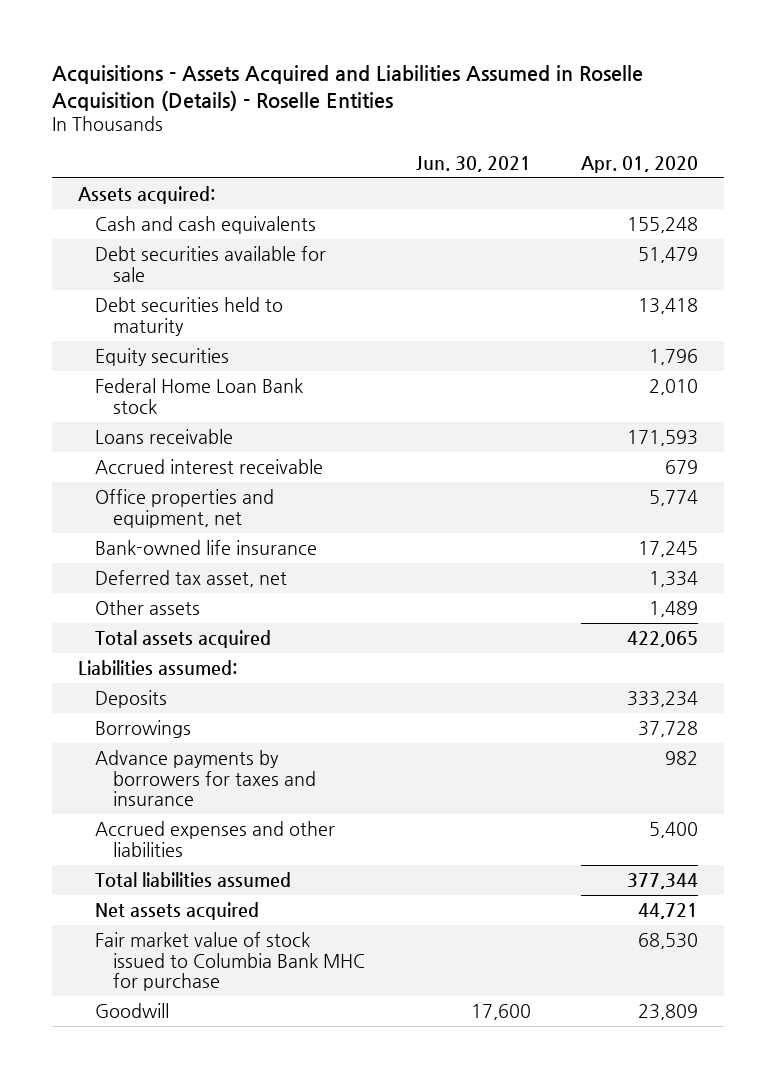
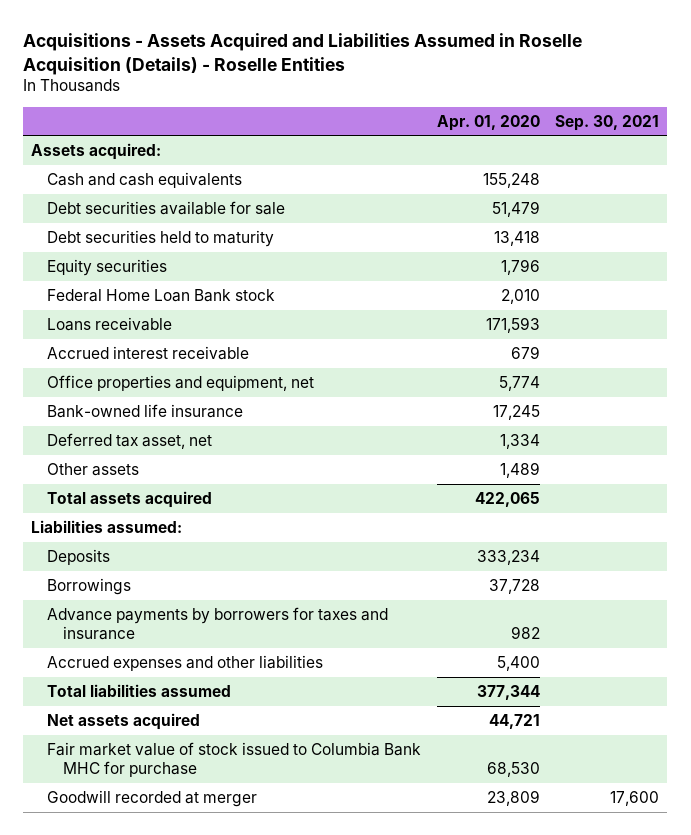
[415,155,531,172] Jun. 30, 2021 -> none
none -> [555,114,660,131] Sep. 30, 2021
[95,1003,170,1019] Goodwill -> [47,789,258,807] Goodwill recorded at merger

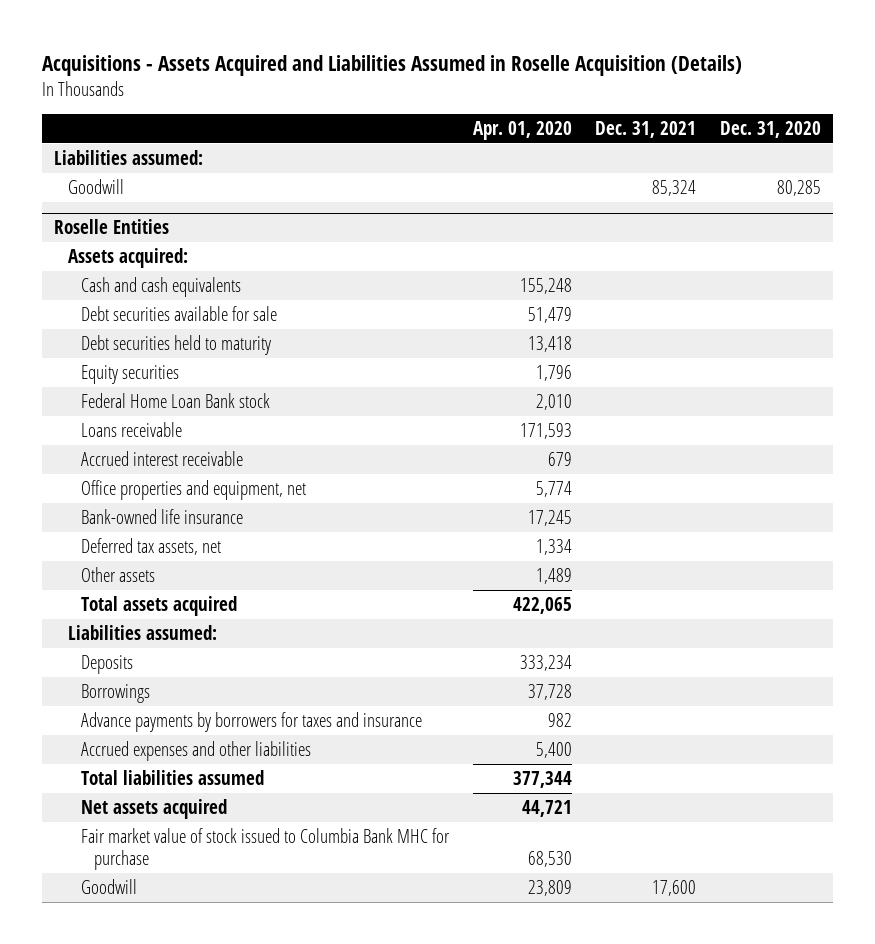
[23,33,583,75] Acquisitions - Assets Acquired and Liabilities Assumed in Roselle Acquisition (Details) - Roselle Entities -> [42,54,743,76] Acquisitions - Assets Acquired and Liabilities Assumed in Roselle Acquisition (Details)
[555,114,660,131] Sep. 30, 2021 -> none
none -> [595,120,697,138] Dec. 31, 2021
none -> [720,120,822,138] Dec. 31, 2020
none -> [54,150,204,166] Liabilities assumed:
none -> [67,179,124,195] Goodwill
none -> [54,219,170,235] Roselle Entities
[47,432,213,449] Deferred tax asset, net -> [80,538,221,556] Deferred tax assets, net
[47,789,258,807] Goodwill recorded at merger -> [80,879,137,895] Goodwill

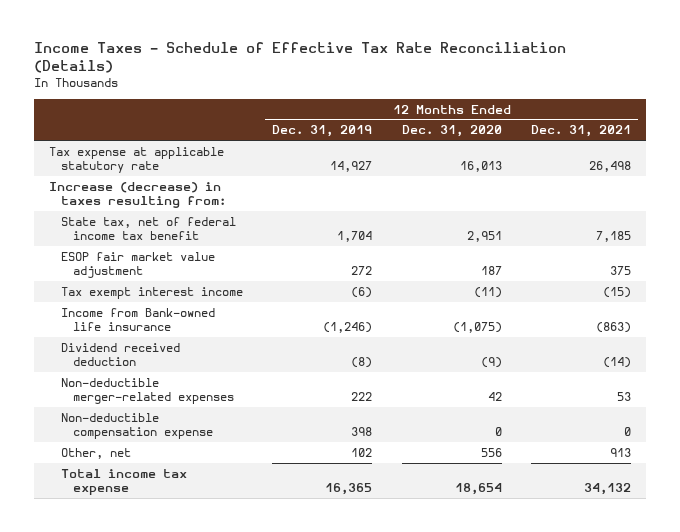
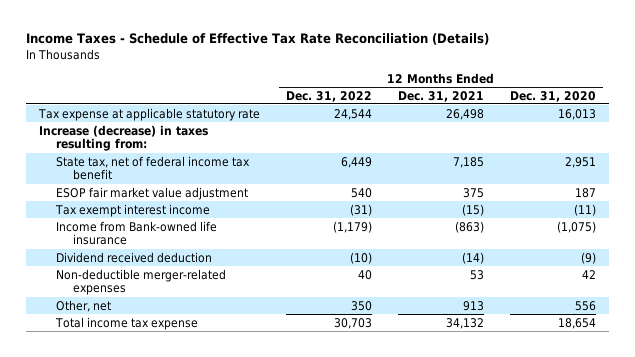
[272,125,373,138] Dec. 31, 2019 -> none
none -> [285,90,372,102] Dec. 31, 2022
[61,412,214,439] Non-deductible compensation expense -> none

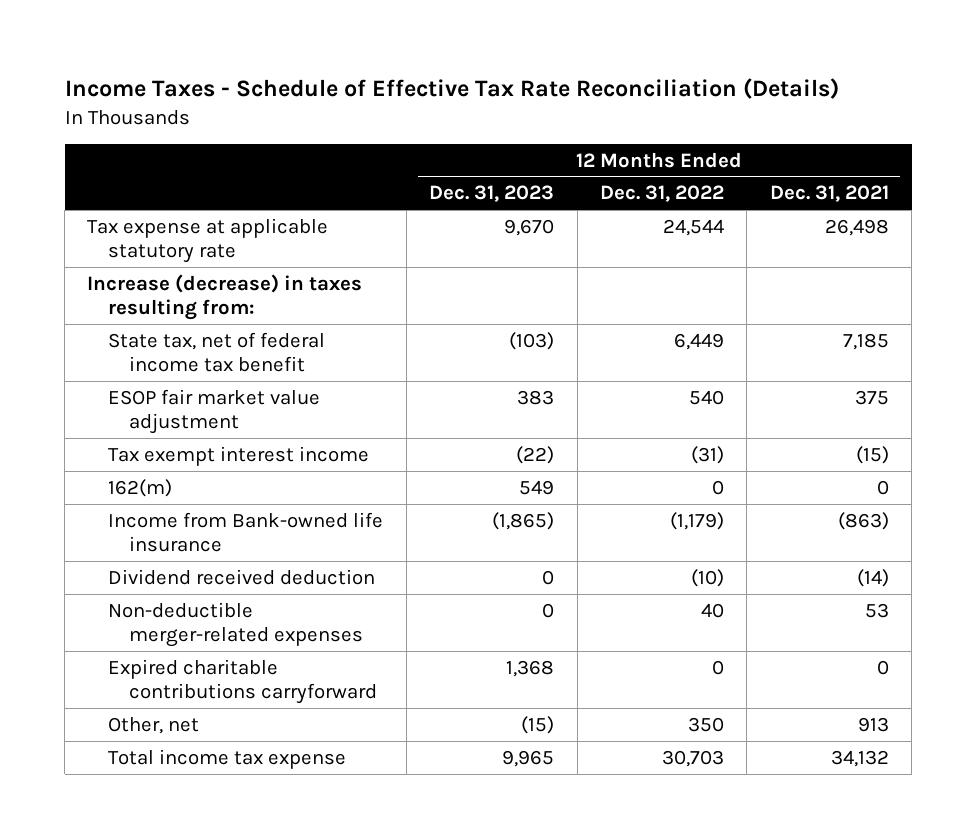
[509,90,596,102] Dec. 31, 2020 -> none
none -> [429,185,555,203] Dec. 31, 2023
none -> [108,478,173,497] 162(m)
none -> [108,658,378,705] Expired charitable contributions carryforward

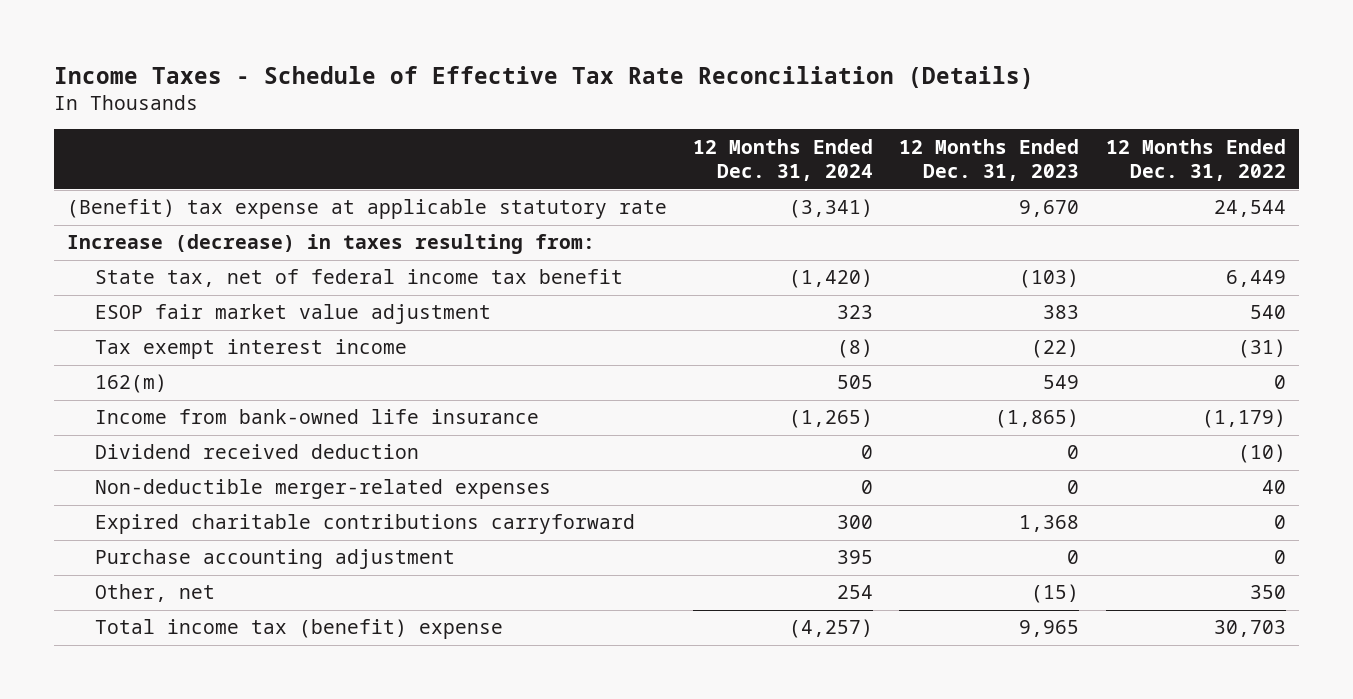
[769,185,889,203] Dec. 31, 2021 -> none
none -> [693,138,874,182] 12 Months Ended Dec. 31, 2024
[87,217,329,264] Tax expense at applicable statutory rate -> [66,199,667,220] (Benefit) tax expense at applicable statutory rate
[108,511,384,553] Income from Bank-owned life insurance -> [95,409,540,425] Income from bank-owned life insurance
none -> [95,549,456,570] Purchase accounting adjustment
[108,748,347,769] Total income tax expense -> [95,619,504,640] Total income tax (benefit) expense

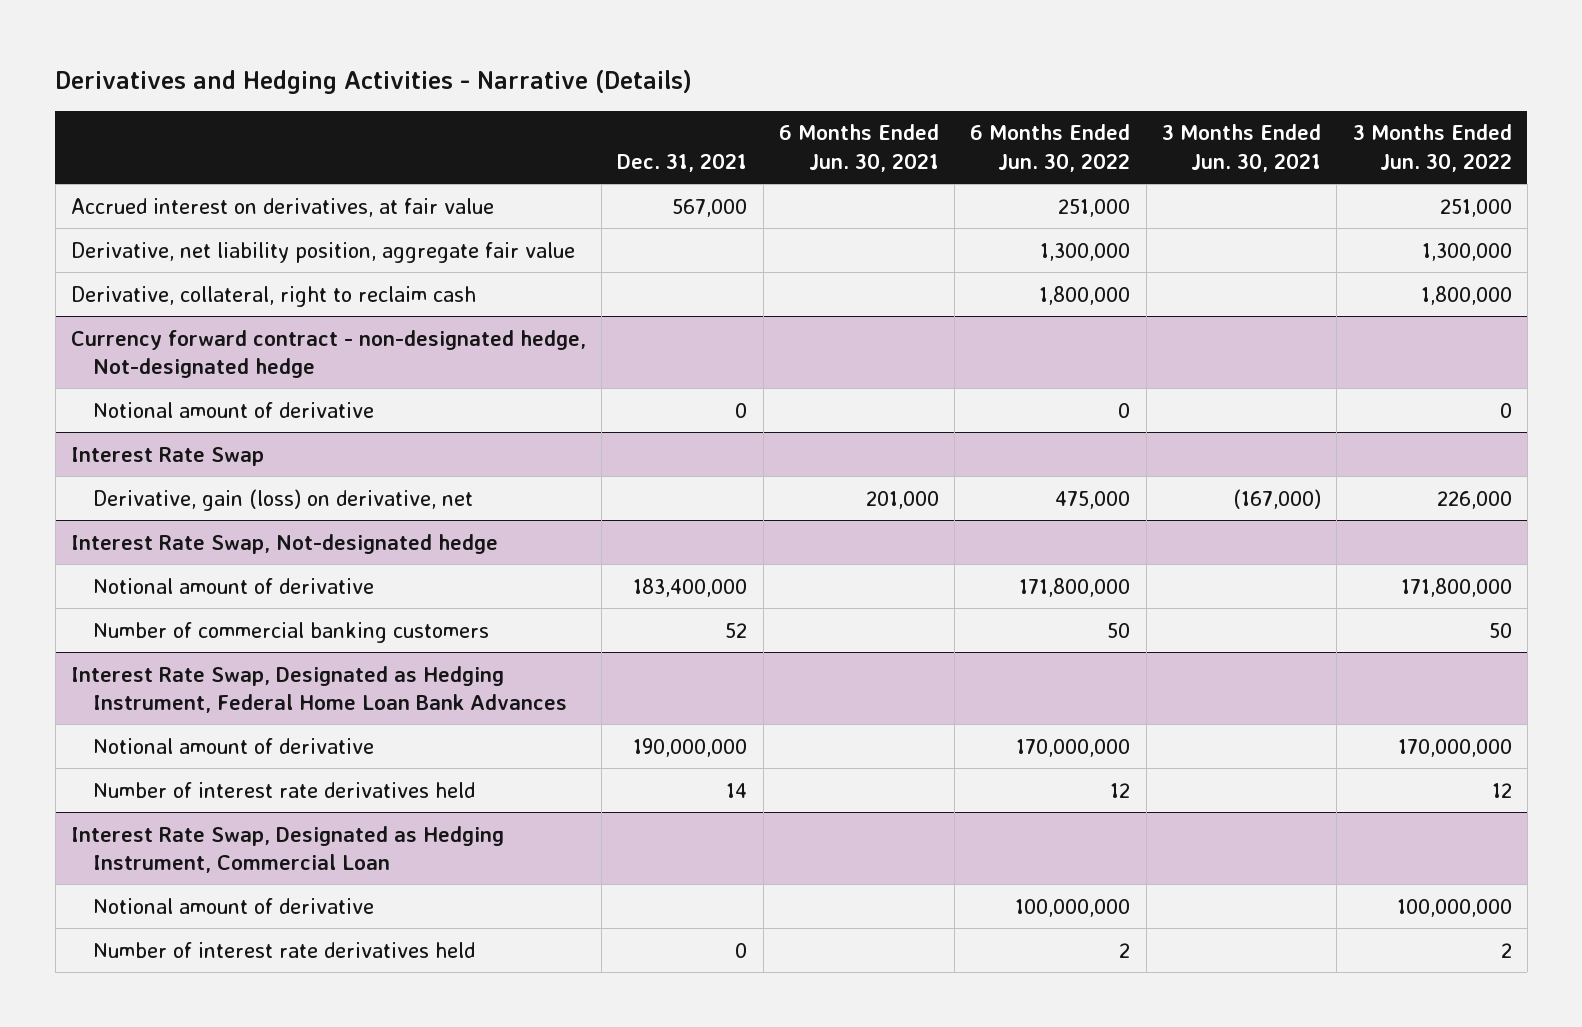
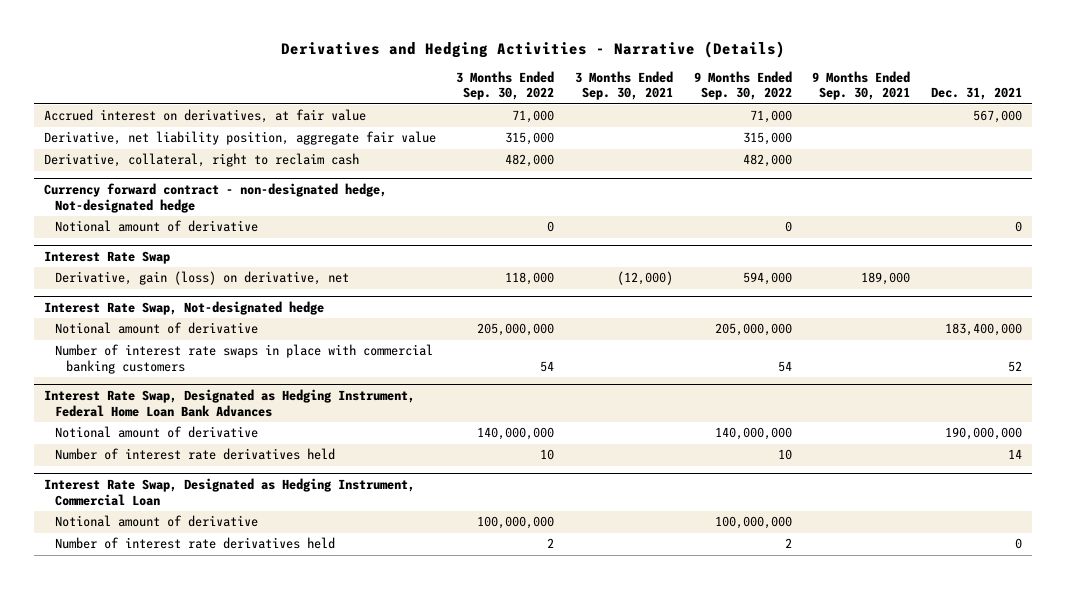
[778,124,939,172] 6 Months Ended Jun. 30, 2021 -> none
[970,124,1131,172] 6 Months Ended Jun. 30, 2022 -> none
[1162,124,1322,172] 3 Months Ended Jun. 30, 2021 -> none
[1352,124,1512,172] 3 Months Ended Jun. 30, 2022 -> none
none -> [456,70,555,101] 3 Months Ended Sep. 30, 2022
none -> [575,70,674,101] 3 Months Ended Sep. 30, 2021
none -> [693,70,792,101] 9 Months Ended Sep. 30, 2022
none -> [812,70,911,101] 9 Months Ended Sep. 30, 2021
[92,621,489,643] Number of commercial banking customers -> none
none -> [54,344,433,374] Number of interest rate swaps in place with commercial banking customers

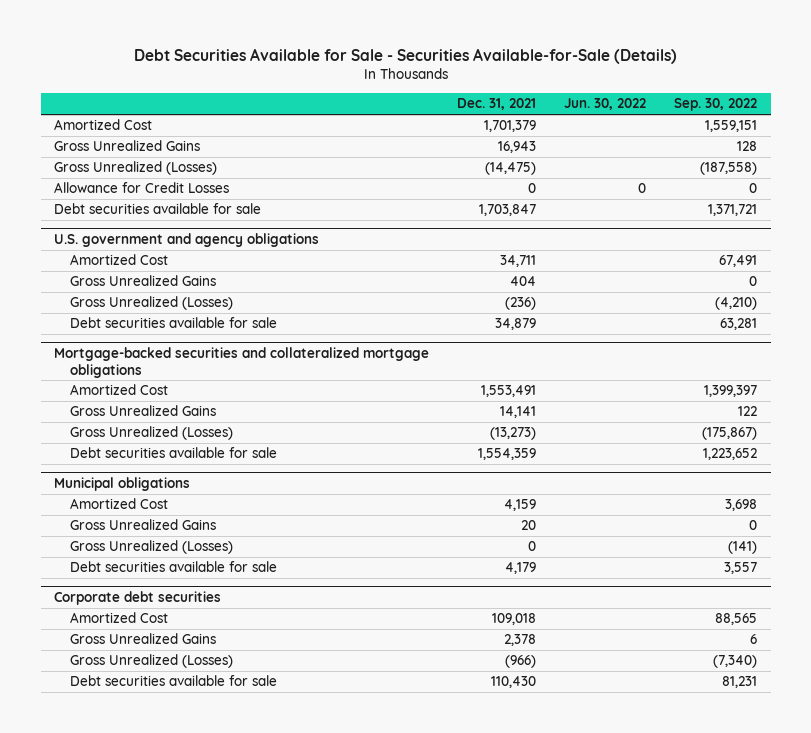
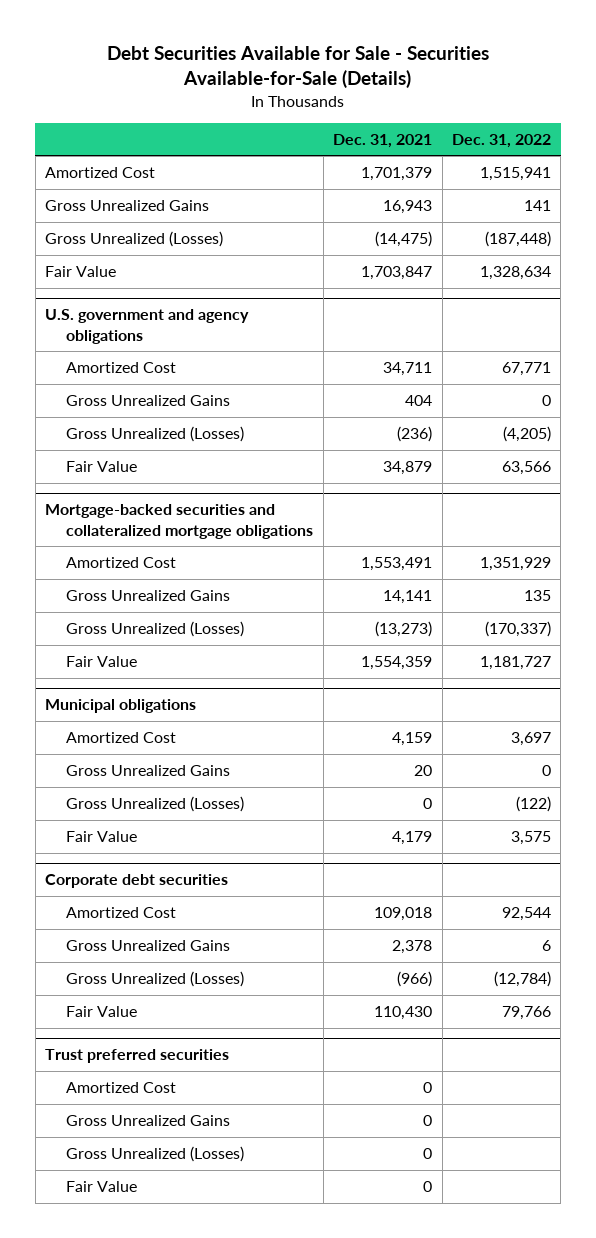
[563,98,646,111] Jun. 30, 2022 -> none
[673,98,757,112] Sep. 30, 2022 -> none
none -> [451,133,551,148] Dec. 31, 2022
[54,182,230,194] Allowance for Credit Losses -> none
[54,203,262,215] Debt securities available for sale -> [45,266,117,278] Fair Value
[70,317,278,329] Debt securities available for sale -> [66,461,138,473] Fair Value
[70,447,278,459] Debt securities available for sale -> [66,656,138,668] Fair Value
[70,561,278,573] Debt securities available for sale -> [66,831,138,843] Fair Value
[70,675,278,687] Debt securities available for sale -> [66,1006,138,1018] Fair Value
none -> [45,1049,230,1064] Trust preferred securities
none -> [66,1082,177,1094] Amortized Cost
none -> [66,1115,231,1127] Gross Unrealized Gains
none -> [66,1146,245,1163] Gross Unrealized (Losses)
none -> [66,1181,138,1193] Fair Value

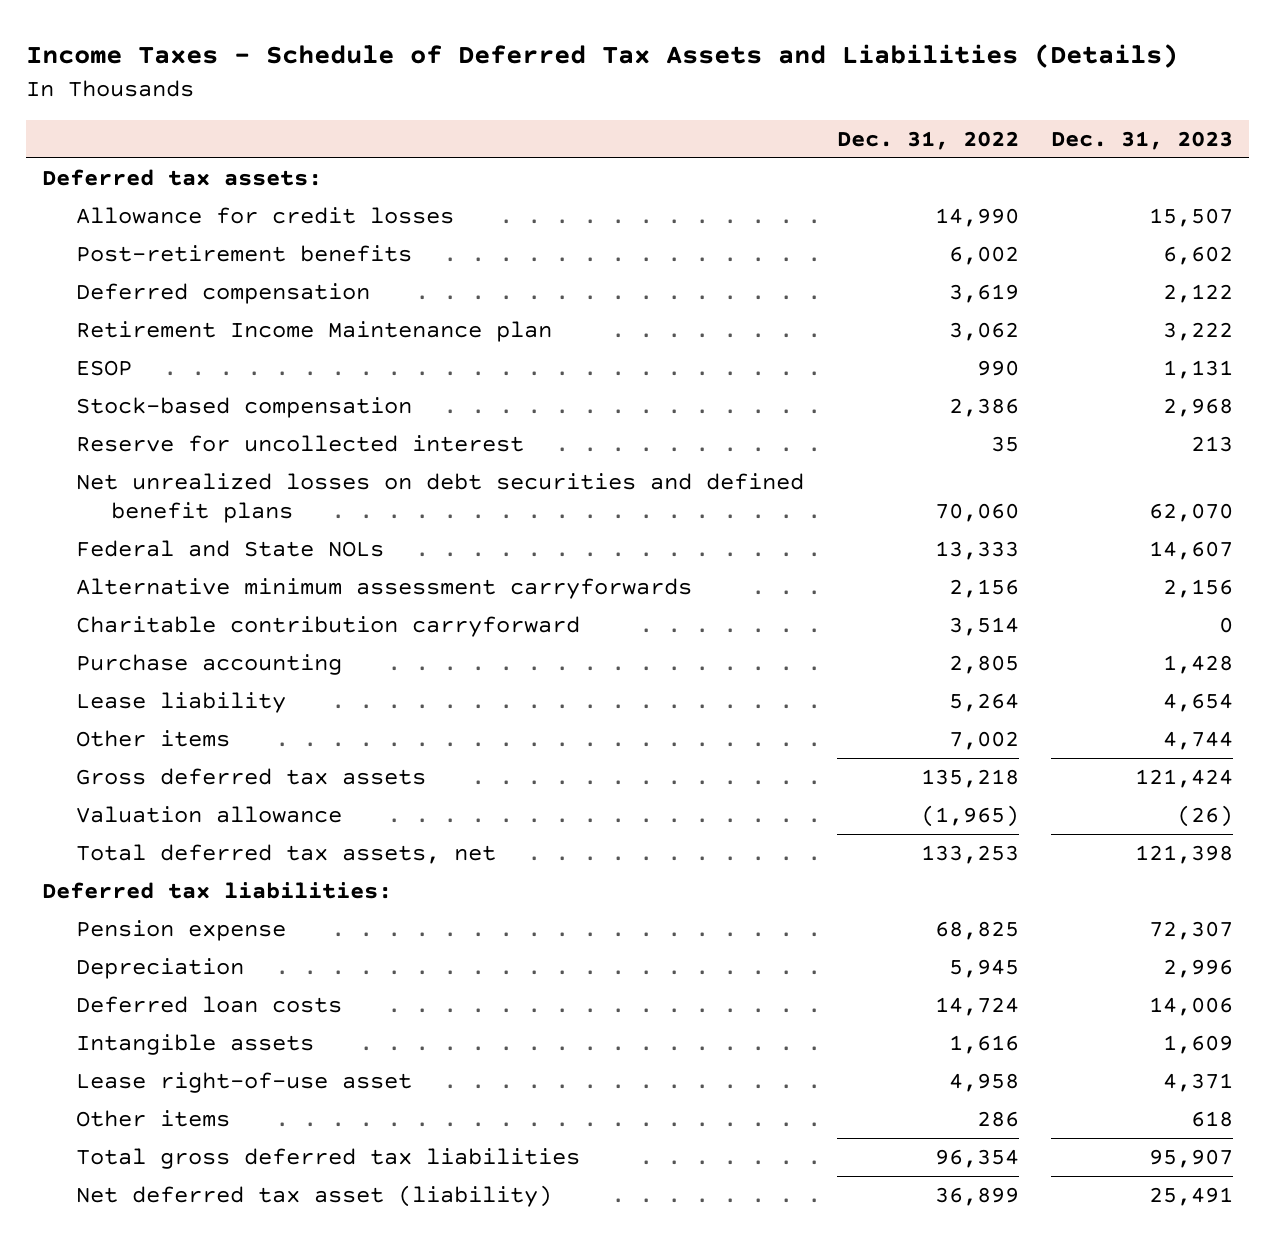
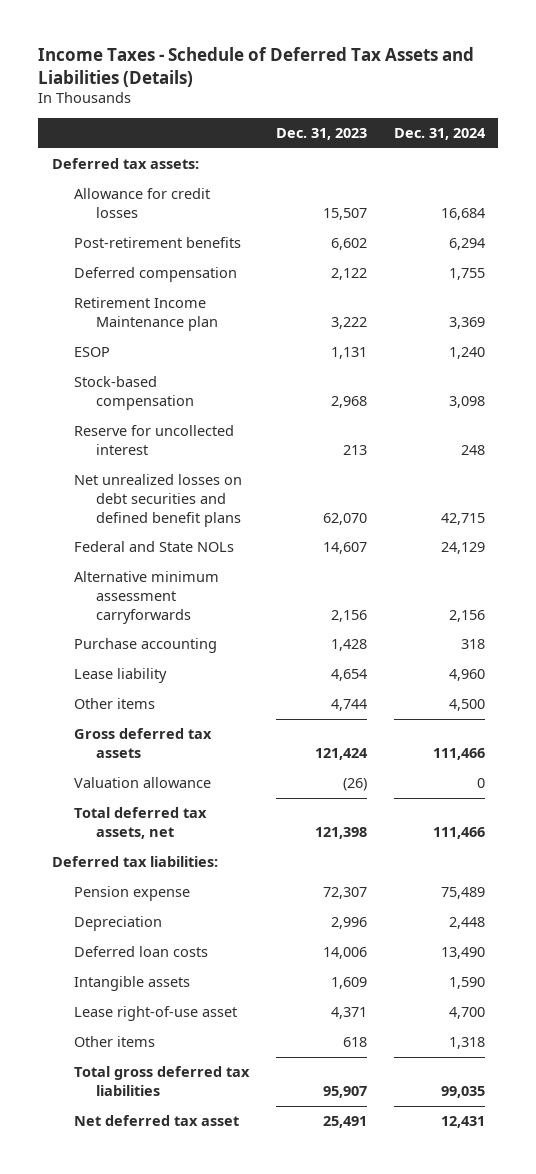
[836,130,1019,150] Dec. 31, 2022 -> none
none -> [393,128,486,141] Dec. 31, 2024
[76,615,581,637] Charitable contribution carryforward -> none
[76,1184,553,1207] Net deferred tax asset (liability) -> [73,1115,239,1127] Net deferred tax asset

